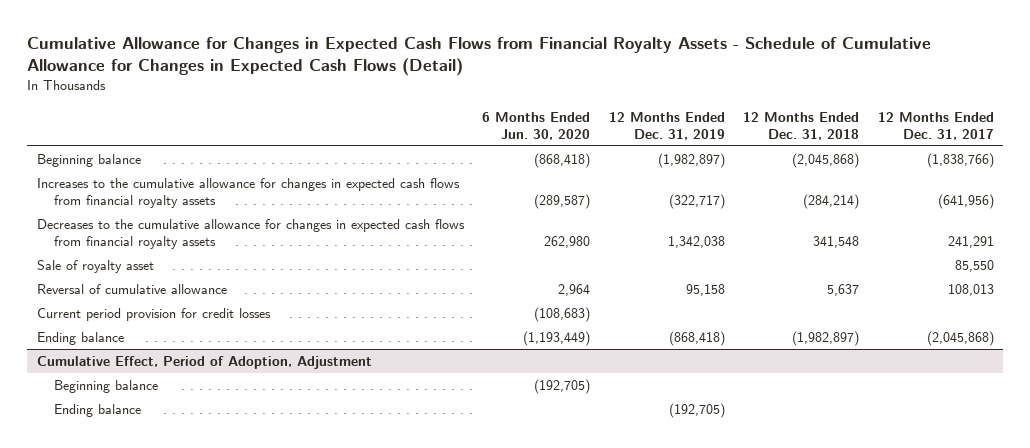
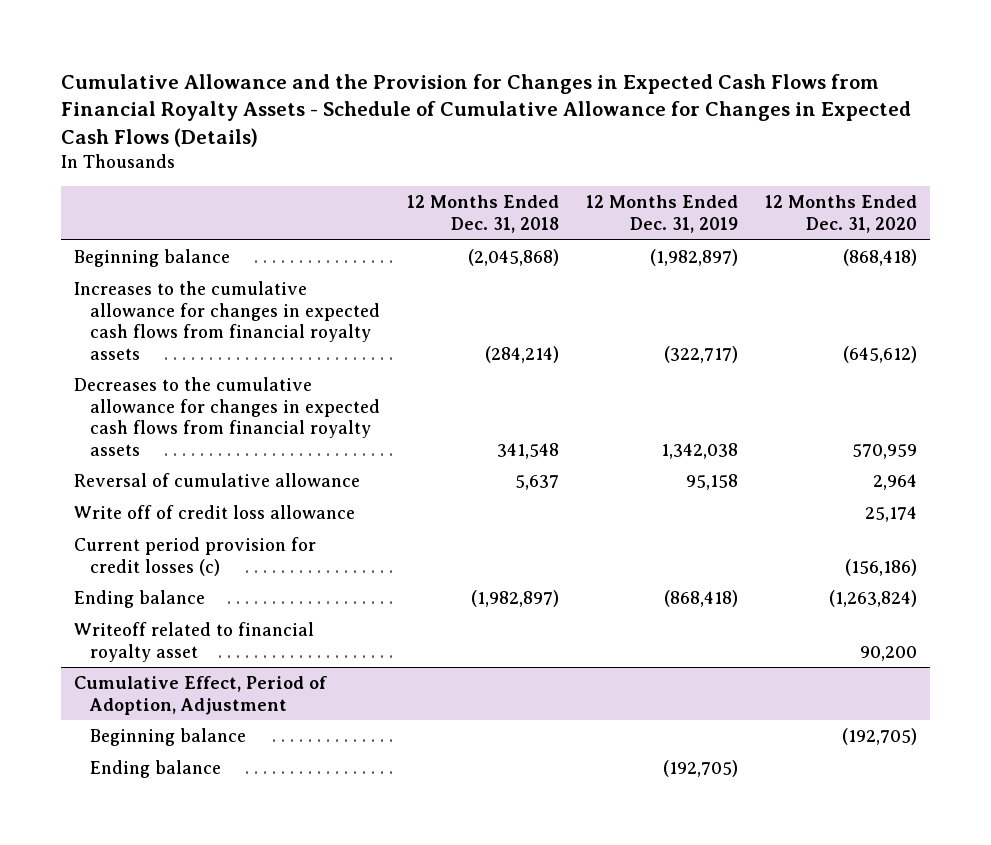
[27,37,932,77] Cumulative Allowance for Changes in Expected Cash Flows from Financial Royalty Assets - Schedule of Cumulative Allowance for Changes in Expected Cash Flows (Detail) -> [60,73,911,148] Cumulative Allowance and the Provision for Changes in Expected Cash Flows from Financial Royalty Assets - Schedule of Cumulative Allowance for Changes in Expected Cash Flows (Details)
[482,111,591,140] 6 Months Ended Jun. 30, 2020 -> none
[877,111,994,140] 12 Months Ended Dec. 31, 2017 -> none
none -> [764,195,917,233] 12 Months Ended Dec. 31, 2020
[36,259,154,273] Sale of royalty asset -> none
none -> [74,505,356,520] Write off of credit loss allowance
[36,307,271,321] Current period provision for credit losses -> [74,537,317,576] Current period provision for credit losses (c)
none -> [74,622,315,662] Writeoff related to financial royalty asset

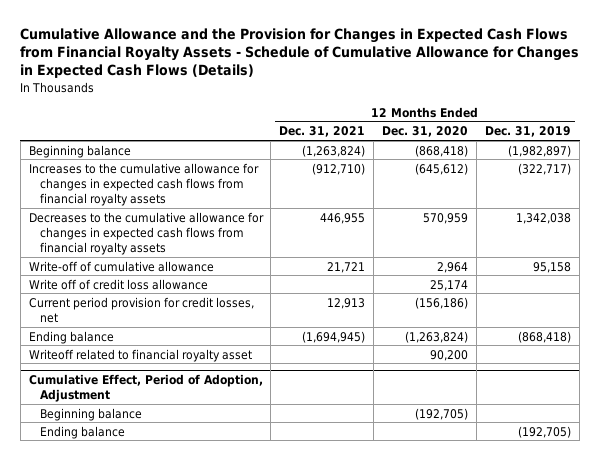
[406,195,559,233] 12 Months Ended Dec. 31, 2018 -> none
none -> [279,126,366,138] Dec. 31, 2021
[74,473,361,488] Reversal of cumulative allowance -> [28,260,214,272] Write-off of cumulative allowance
[74,537,317,576] Current period provision for credit losses (c) -> [28,296,254,323] Current period provision for credit losses, net

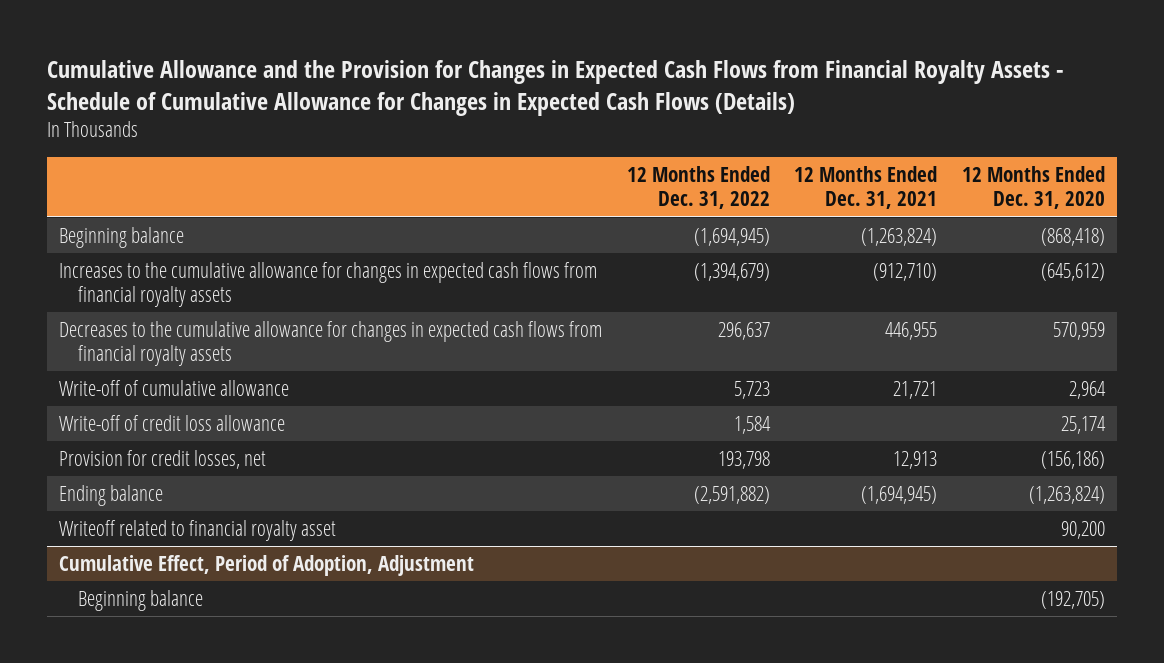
[485,126,572,138] Dec. 31, 2019 -> none
none -> [626,166,770,210] 12 Months Ended Dec. 31, 2022
[28,278,208,290] Write off of credit loss allowance -> [58,414,285,431] Write-off of credit loss allowance
[28,296,254,323] Current period provision for credit losses, net -> [58,449,266,469] Provision for credit losses, net
[40,425,126,439] Ending balance -> none

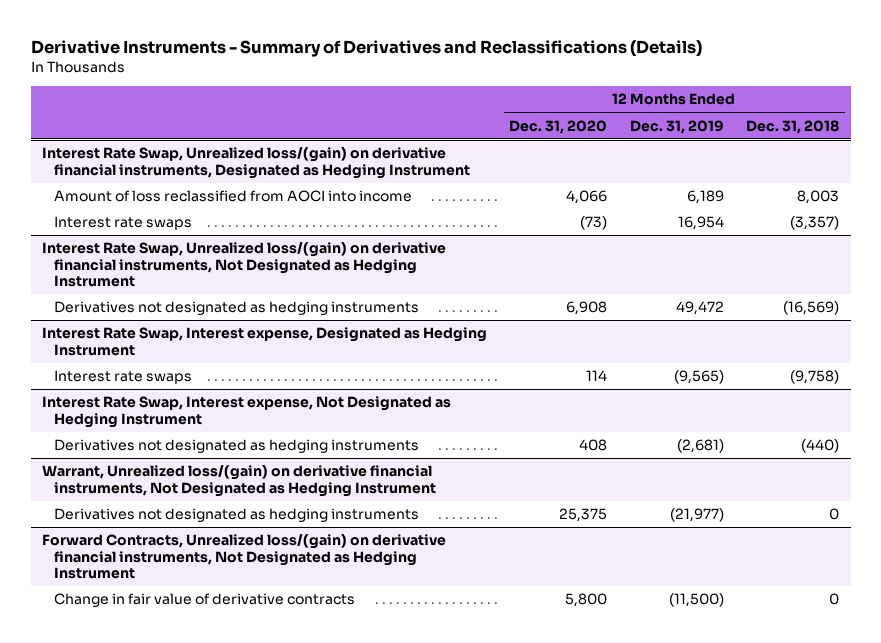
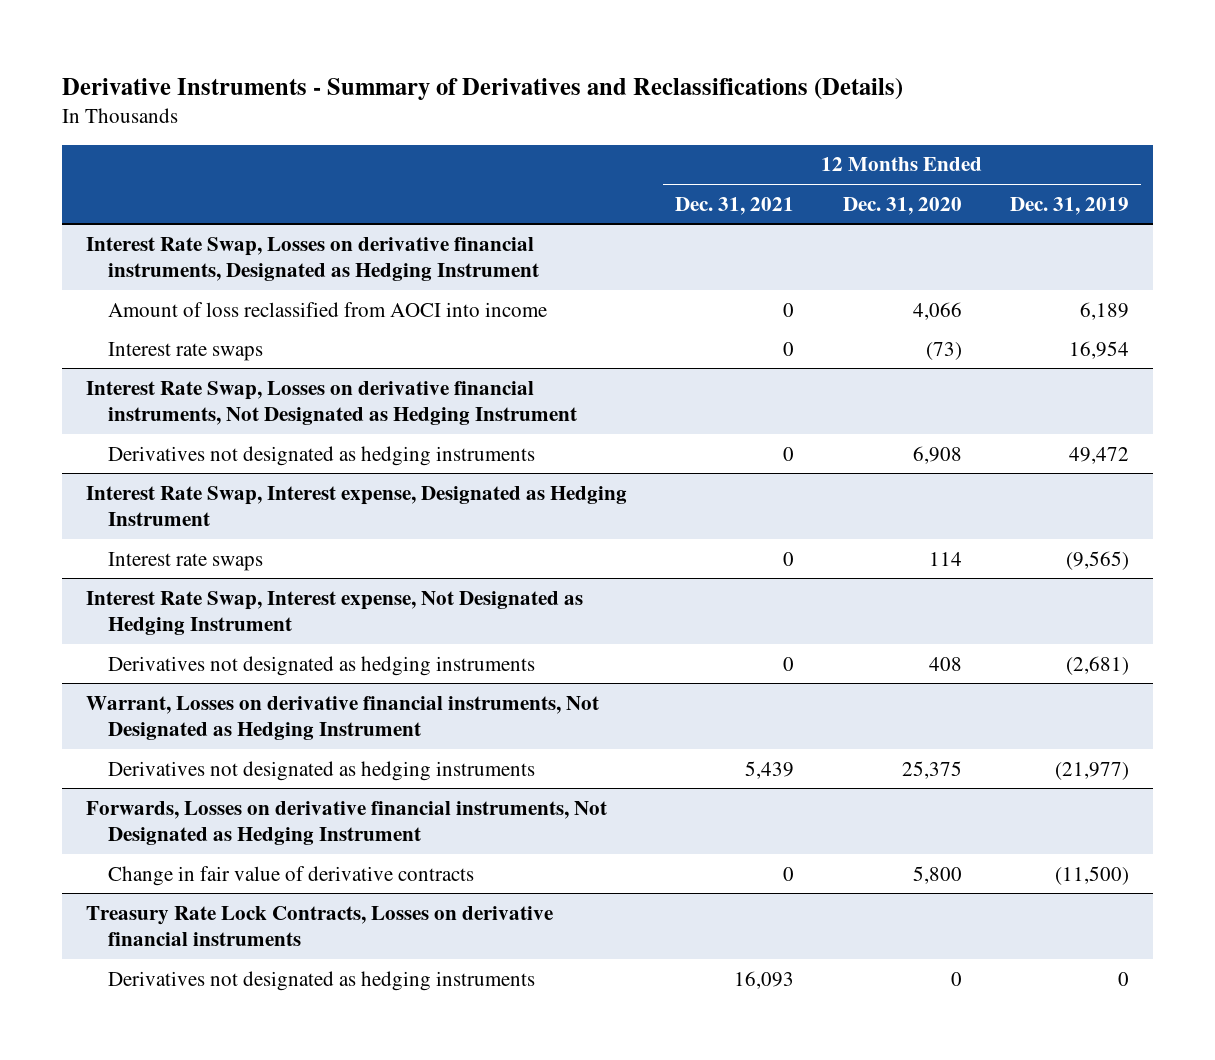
[746,119,840,134] Dec. 31, 2018 -> none
none -> [675,196,795,215] Dec. 31, 2021
[42,147,471,179] Interest Rate Swap, Unrealized loss/(gain) on derivative financial instruments, Designated as Hedging Instrument -> [85,236,539,281] Interest Rate Swap, Losses on derivative financial instruments, Designated as Hedging Instrument
[42,242,447,288] Interest Rate Swap, Unrealized loss/(gain) on derivative financial instruments, Not Designated as Hedging Instrument -> [85,380,577,425] Interest Rate Swap, Losses on derivative financial instruments, Not Designated as Hedging Instrument
[42,465,437,497] Warrant, Unrealized loss/(gain) on derivative financial instruments, Not Designated as Hedging Instrument -> [85,695,599,740] Warrant, Losses on derivative financial instruments, Not Designated as Hedging Instrument
[42,534,447,580] Forward Contracts, Unrealized loss/(gain) on derivative financial instruments, Not Designated as Hedging Instrument -> [85,800,607,845] Forwards, Losses on derivative financial instruments, Not Designated as Hedging Instrument
none -> [85,905,553,946] Treasury Rate Lock Contracts, Losses on derivative financial instruments
none -> [107,970,535,991] Derivatives not designated as hedging instruments

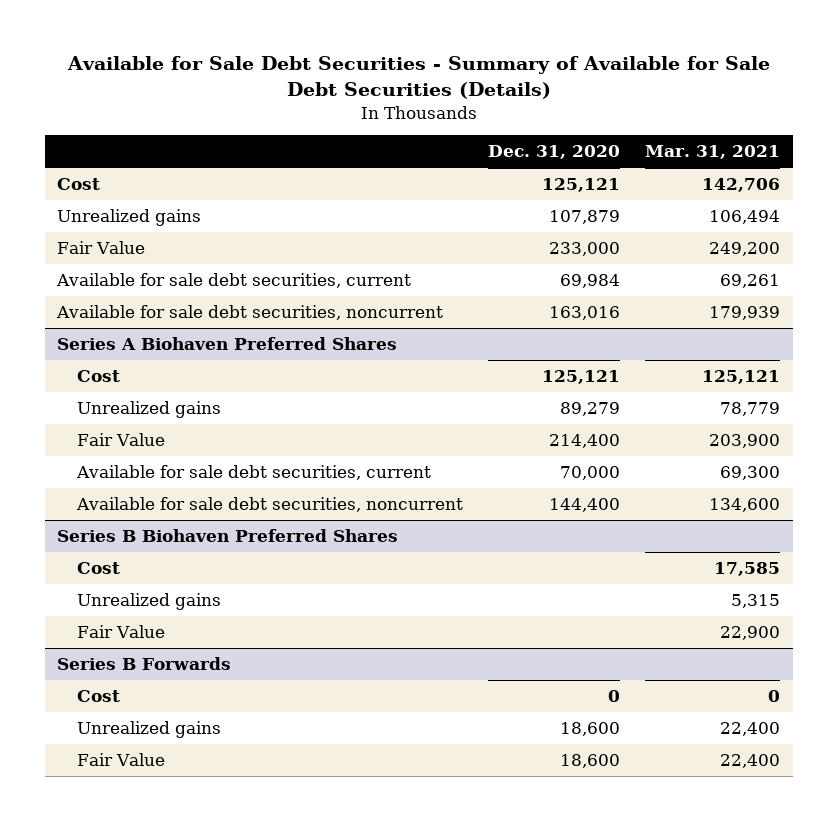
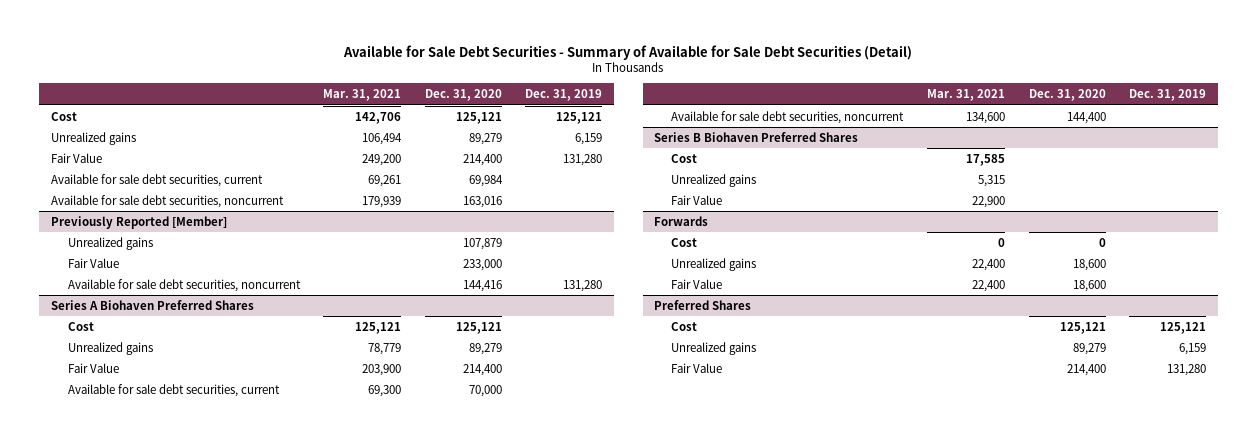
[66,56,770,100] Available for Sale Debt Securities - Summary of Available for Sale Debt Securities (Details) -> [343,44,913,60] Available for Sale Debt Securities - Summary of Available for Sale Debt Securities (Detail)
none -> [525,89,603,102] Dec. 31, 2019
[548,210,620,225] 107,879 -> [468,132,502,145] 89,279
[548,242,620,257] 233,000 -> [462,153,502,166] 214,400
none -> [50,215,227,229] Previously Reported [Member]
none -> [67,236,153,250] Unrealized gains
none -> [67,257,119,268] Fair Value
none -> [67,278,301,292] Available for sale debt securities, noncurrent
[57,657,232,671] Series B Forwards -> [654,215,709,226] Forwards
none -> [654,299,752,310] Preferred Shares
none -> [671,321,698,331] Cost
none -> [671,341,757,355] Unrealized gains
none -> [671,362,723,373] Fair Value

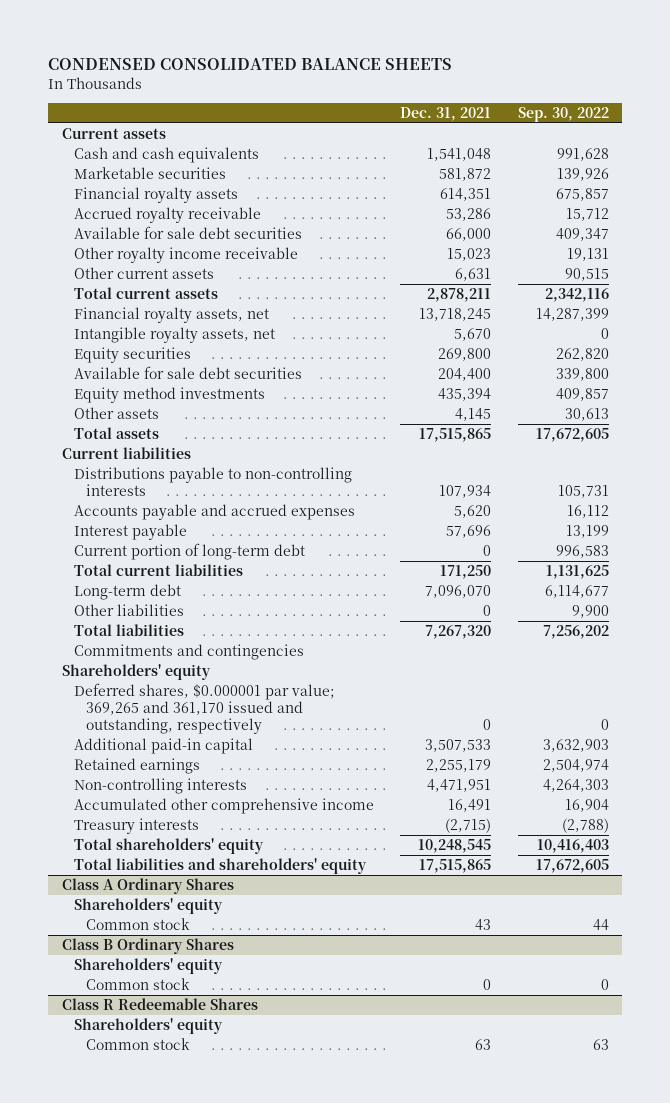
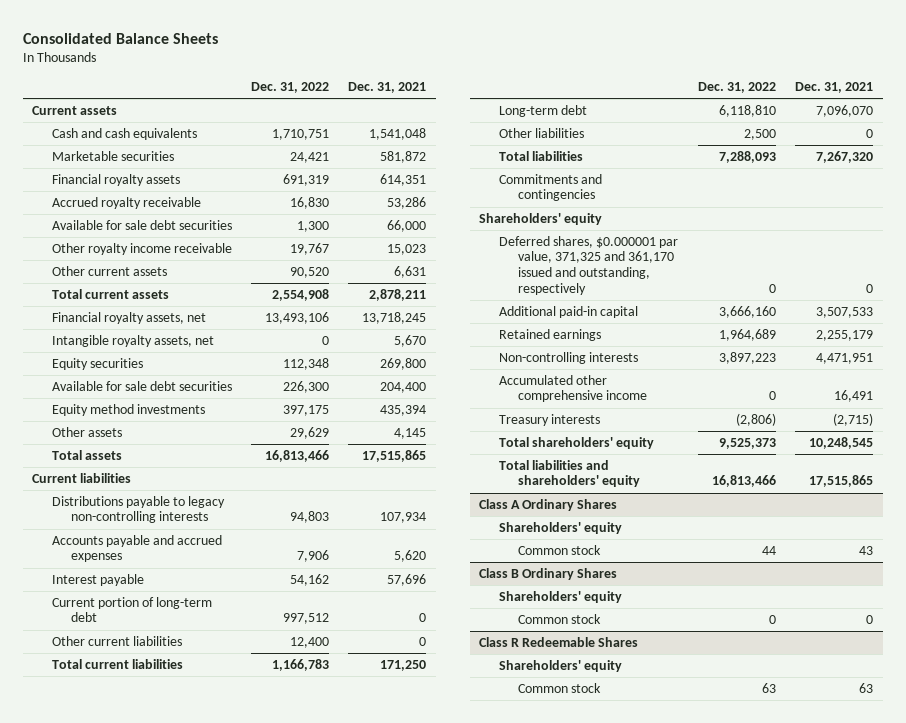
[48,57,453,70] CONDENSED CONSOLIDATED BALANCE SHEETS -> [22,32,218,44] Consolidated Balance Sheets
[517,106,609,122] Sep. 30, 2022 -> none
none -> [251,82,330,94] Dec. 31, 2022
[73,467,352,497] Distributions payable to non-controlling interests -> [51,495,225,524] Distributions payable to legacy non-controlling interests
none -> [51,635,182,646] Other current liabilities
[73,683,335,734] Deferred shares, $0.000001 par value; 369,265 and 361,170 issued and outstanding, respectively -> [498,235,678,295] Deferred shares, $0.000001 par value, 371,325 and 361,170 issued and outstanding, respectively

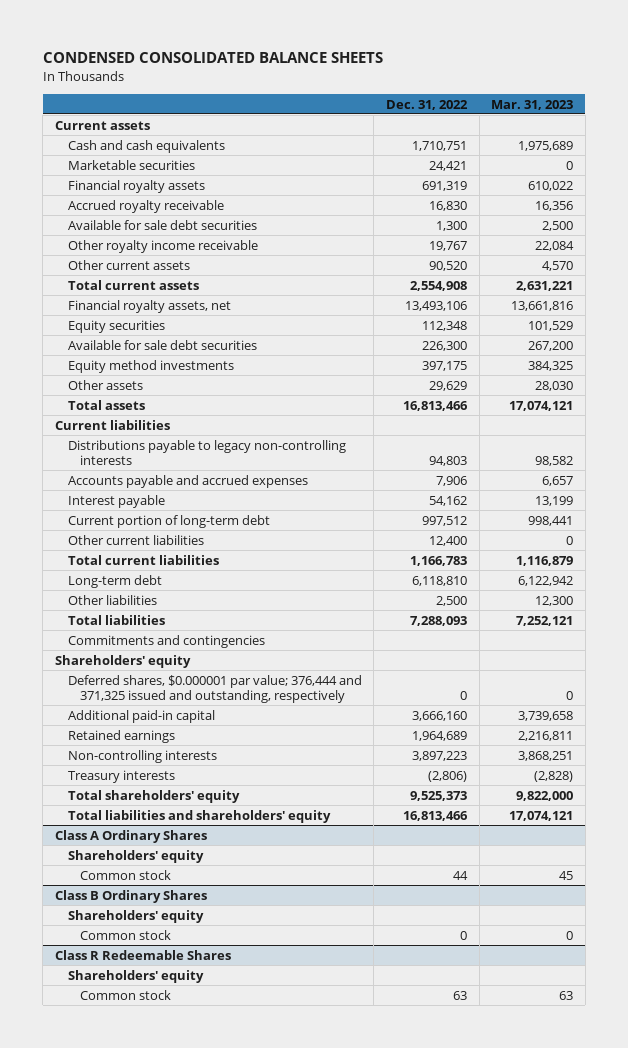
[22,32,218,44] Consolidated Balance Sheets -> [42,52,383,64] CONDENSED CONSOLIDATED BALANCE SHEETS
[348,82,427,94] Dec. 31, 2021 -> none
none -> [491,99,574,110] Mar. 31, 2023
[51,334,214,347] Intangible royalty assets, net -> none
[498,235,678,295] Deferred shares, $0.000001 par value, 371,325 and 361,170 issued and outstanding, respectively -> [67,674,362,704] Deferred shares, $0.000001 par value; 376,444 and 371,325 issued and outstanding, respectively
[498,374,648,403] Accumulated other comprehensive income -> none

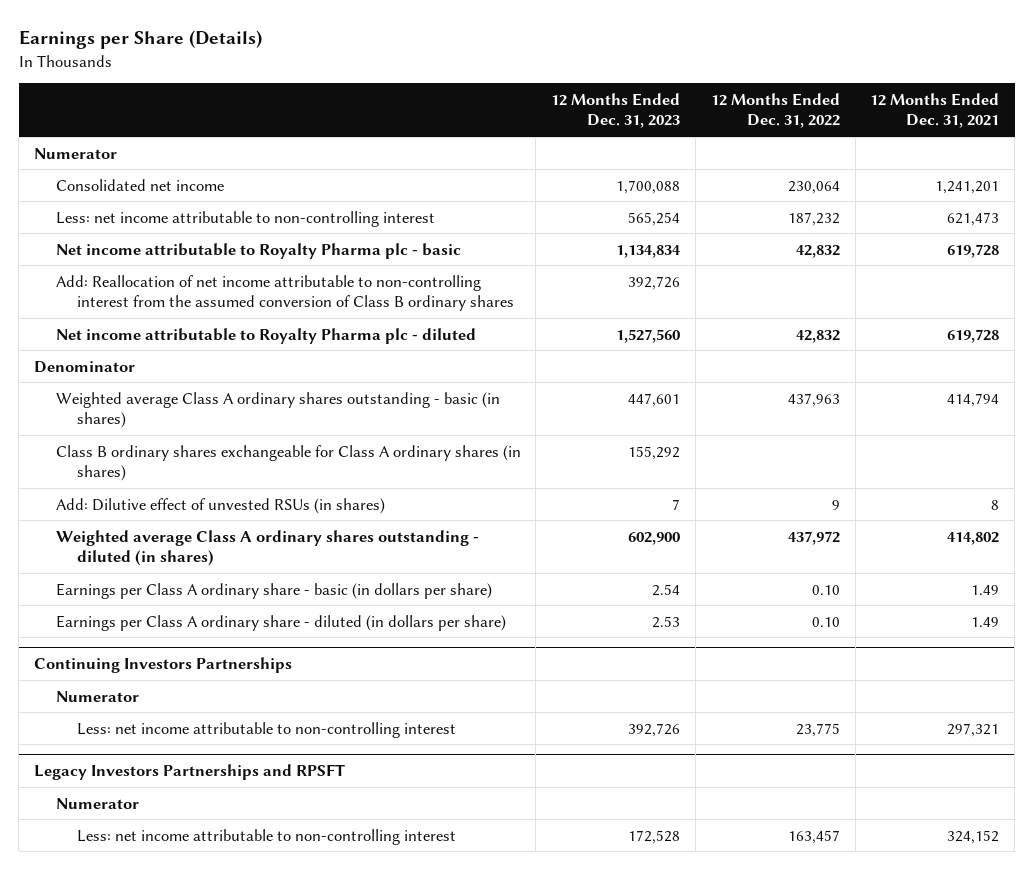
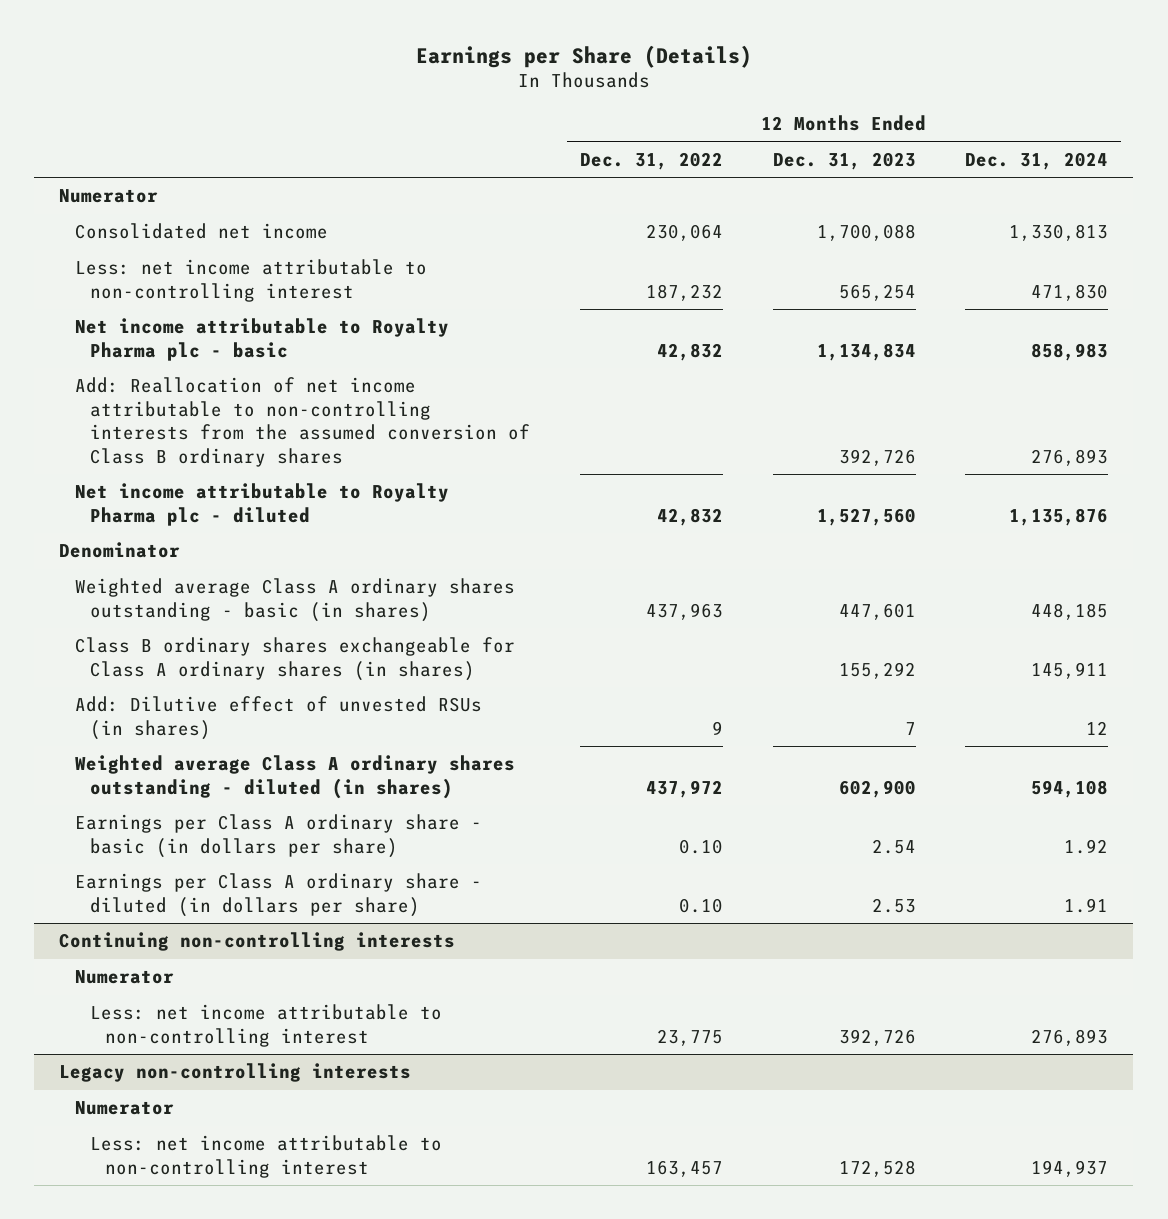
[870,93,1000,129] 12 Months Ended Dec. 31, 2021 -> none
none -> [965,151,1109,170] Dec. 31, 2024
[55,274,515,311] Add: Reallocation of net income attributable to non-controlling interest from the assumed conversion of Class B ordinary shares -> [74,377,530,467] Add: Reallocation of net income attributable to non-controlling interests from the assumed conversion of Class B ordinary shares
[33,656,292,673] Continuing Investors Partnerships -> none
none -> [59,932,456,952] Continuing non-controlling interests
[33,763,345,780] Legacy Investors Partnerships and RPSFT -> none
none -> [59,1063,412,1083] Legacy non-controlling interests

